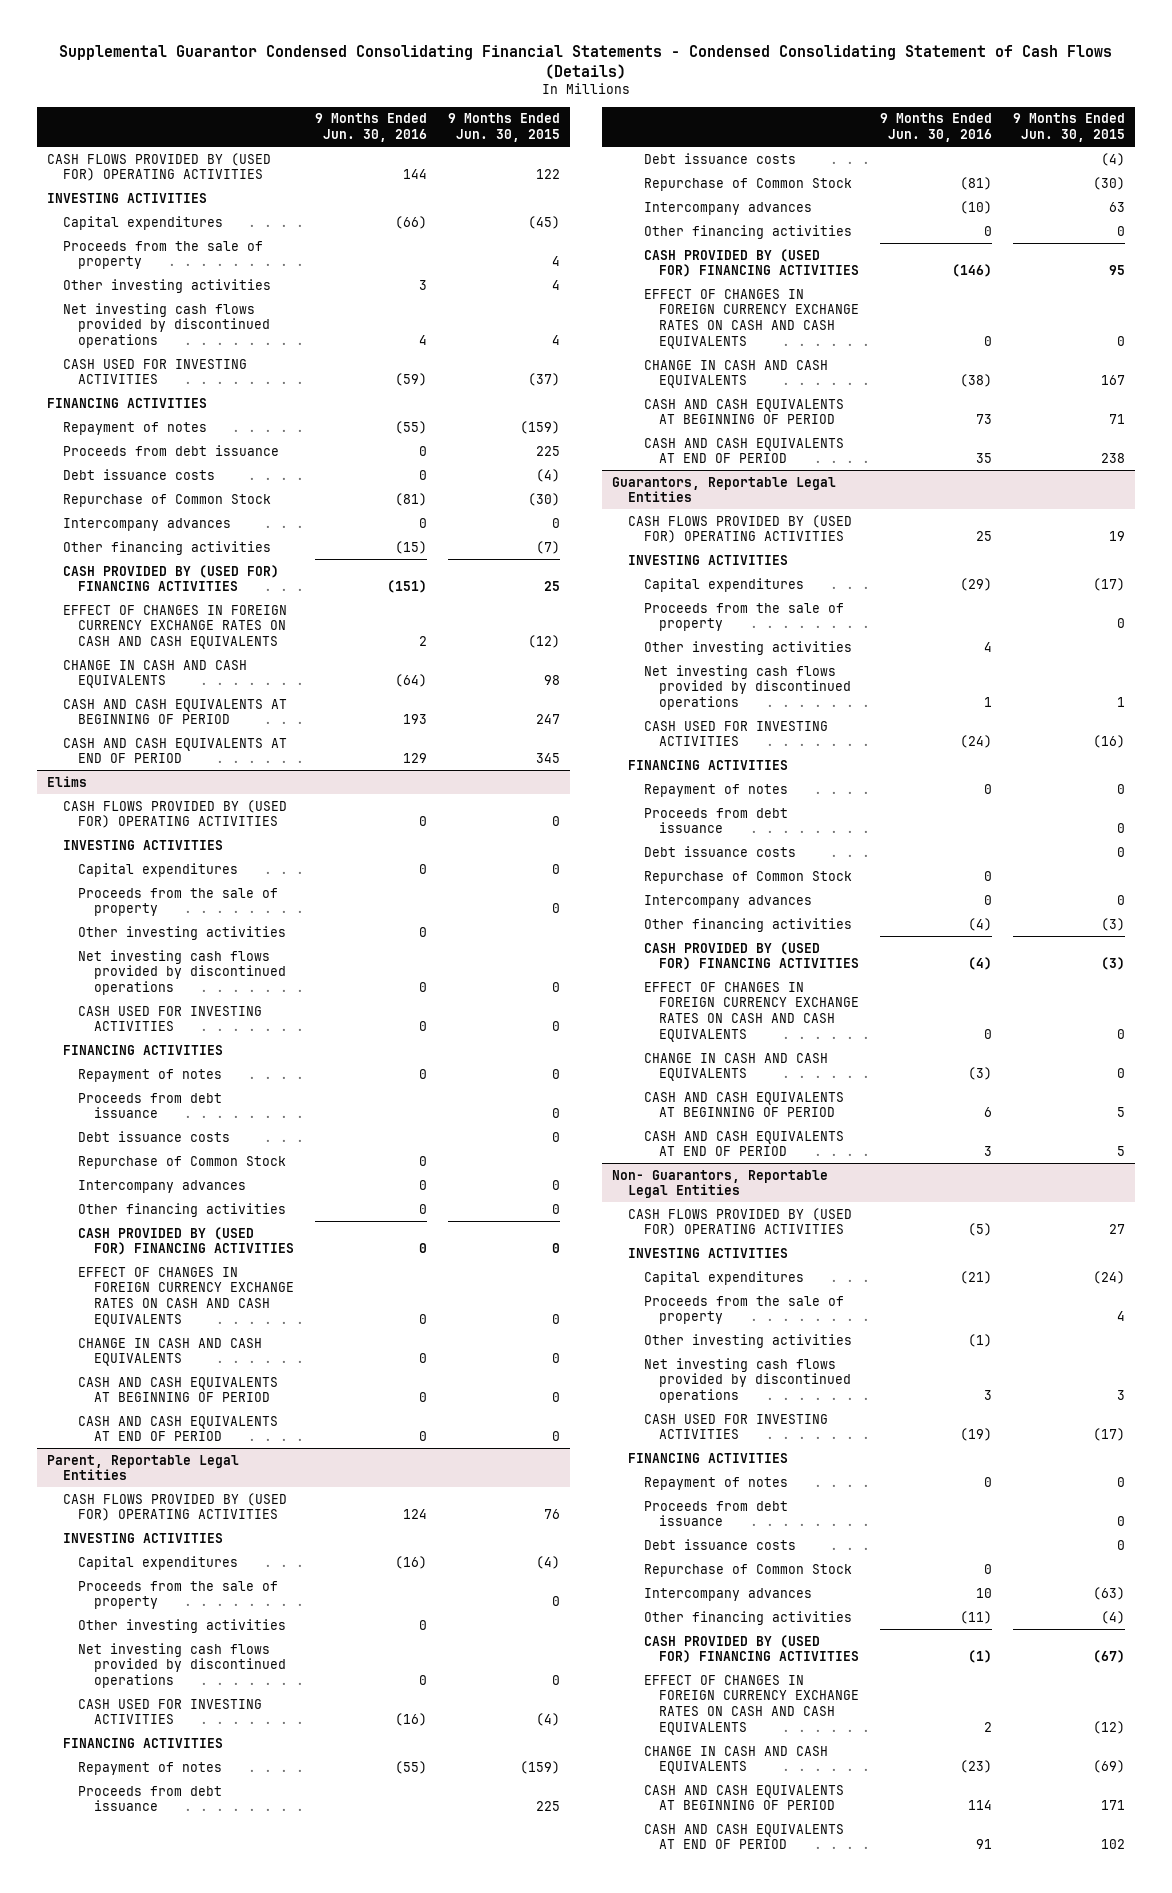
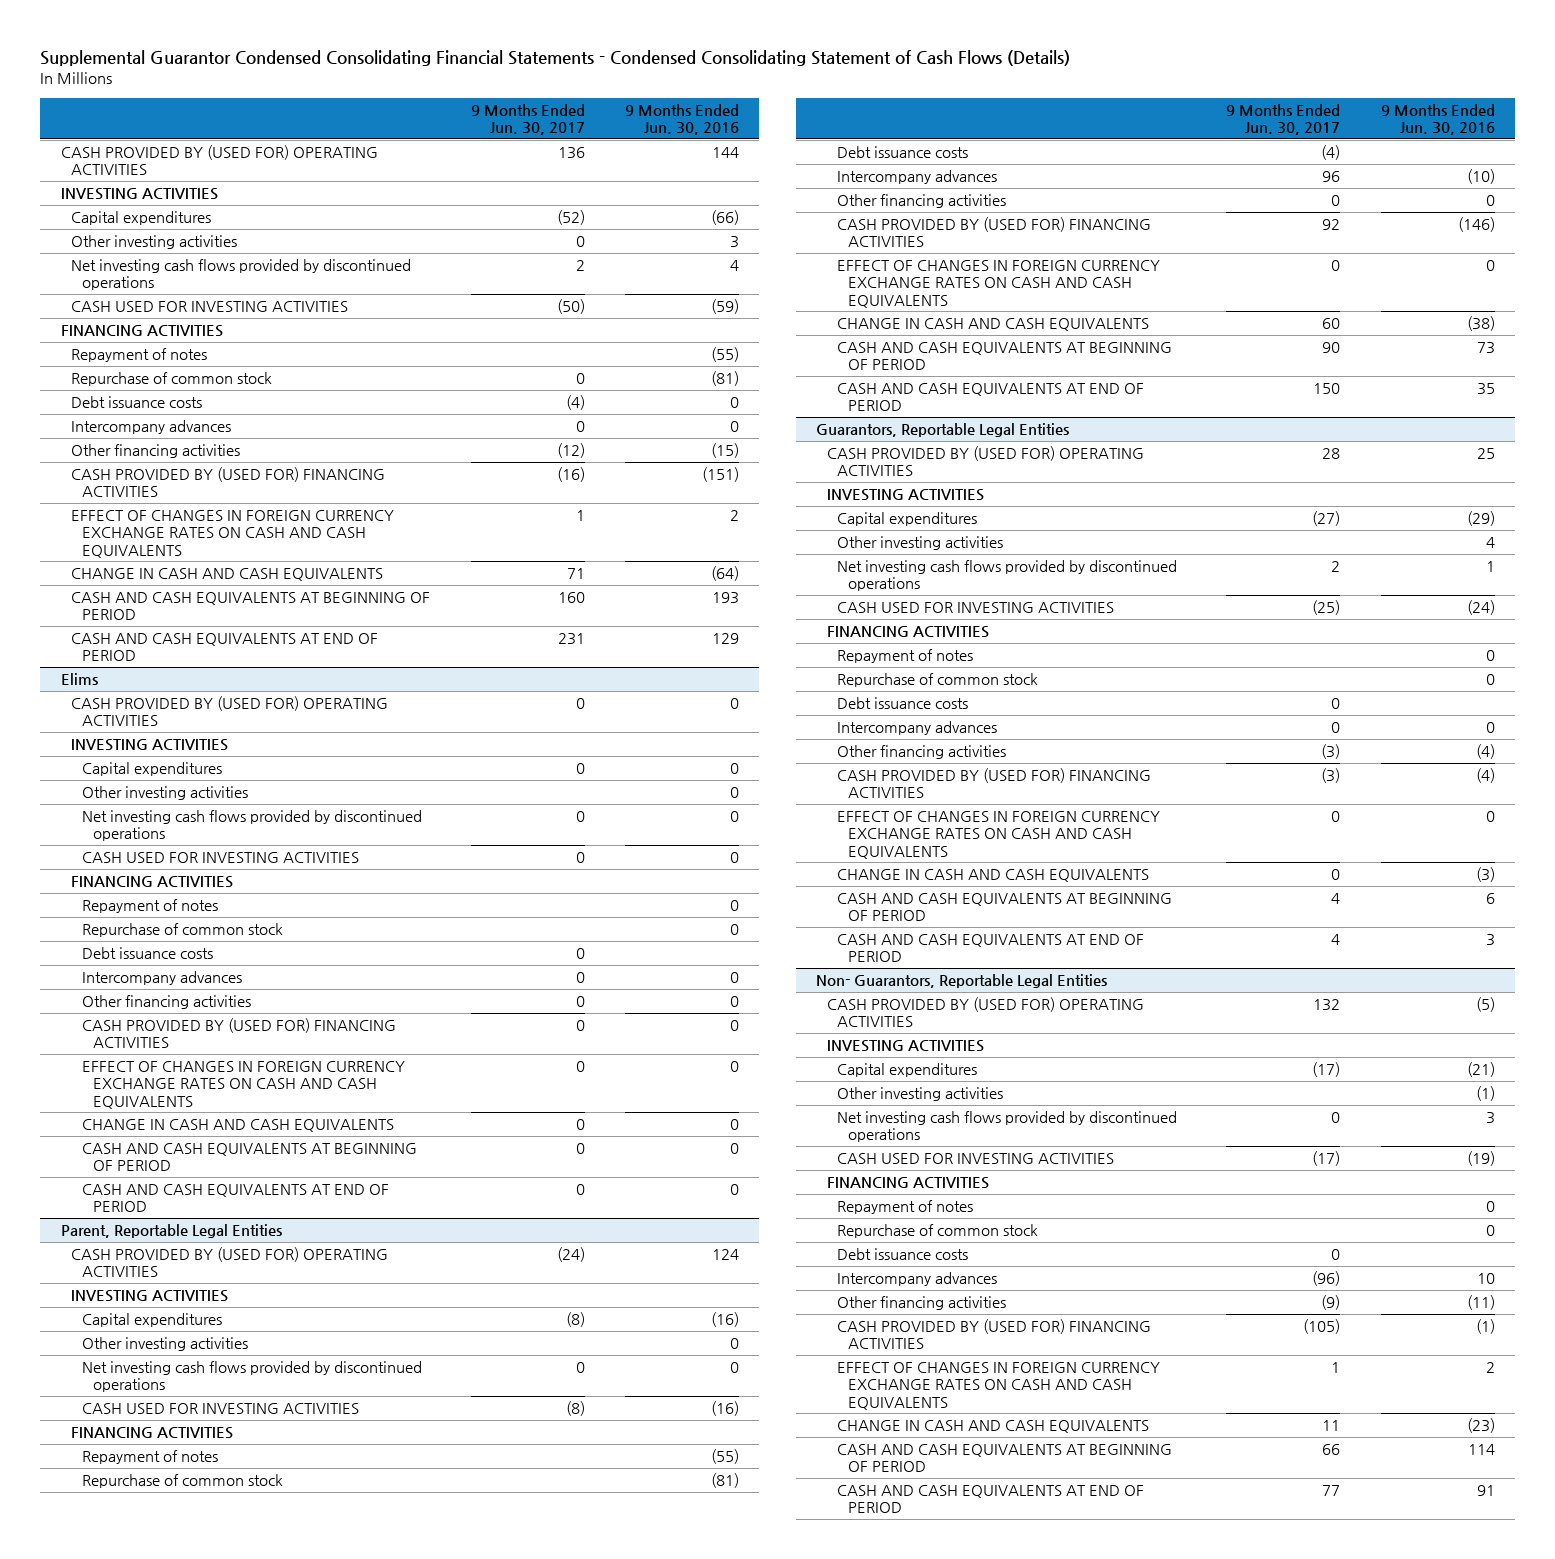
[447,113,560,143] 9 Months Ended Jun. 30, 2015 -> none
none -> [470,103,585,136] 9 Months Ended Jun. 30, 2017
[47,152,272,182] CASH FLOWS PROVIDED BY (USED FOR) OPERATING ACTIVITIES -> [60,145,378,176] CASH PROVIDED BY (USED FOR) OPERATING ACTIVITIES
[62,240,263,270] Proceeds from the sale of property -> none
[62,444,279,456] Proceeds from debt issuance -> none
none -> [71,372,273,387] Repurchase of common stock
[62,493,271,507] Repurchase of Common Stock -> none
[62,799,287,829] CASH FLOWS PROVIDED BY (USED FOR) OPERATING ACTIVITIES -> [71,696,389,727] CASH PROVIDED BY (USED FOR) OPERATING ACTIVITIES
[78,887,279,917] Proceeds from the sale of property -> none
[78,1092,223,1119] Proceeds from debt issuance -> none
none -> [81,923,283,938] Repurchase of common stock
[78,1155,287,1169] Repurchase of Common Stock -> none
[62,1492,287,1522] CASH FLOWS PROVIDED BY (USED FOR) OPERATING ACTIVITIES -> [71,1247,389,1278] CASH PROVIDED BY (USED FOR) OPERATING ACTIVITIES
[78,1580,279,1610] Proceeds from the sale of property -> none
[78,1785,223,1812] Proceeds from debt issuance -> none
none -> [81,1474,283,1489] Repurchase of common stock
[643,177,852,191] Repurchase of Common Stock -> none
[628,514,853,544] CASH FLOWS PROVIDED BY (USED FOR) OPERATING ACTIVITIES -> [826,446,1144,477] CASH PROVIDED BY (USED FOR) OPERATING ACTIVITIES
[643,602,844,632] Proceeds from the sale of property -> none
[643,807,788,834] Proceeds from debt issuance -> none
none -> [837,673,1039,688] Repurchase of common stock
[643,870,852,884] Repurchase of Common Stock -> none
[628,1207,853,1237] CASH FLOWS PROVIDED BY (USED FOR) OPERATING ACTIVITIES -> [826,997,1144,1028] CASH PROVIDED BY (USED FOR) OPERATING ACTIVITIES
[643,1295,844,1325] Proceeds from the sale of property -> none
[643,1500,788,1527] Proceeds from debt issuance -> none
none -> [837,1224,1039,1239] Repurchase of common stock
[643,1563,852,1577] Repurchase of Common Stock -> none

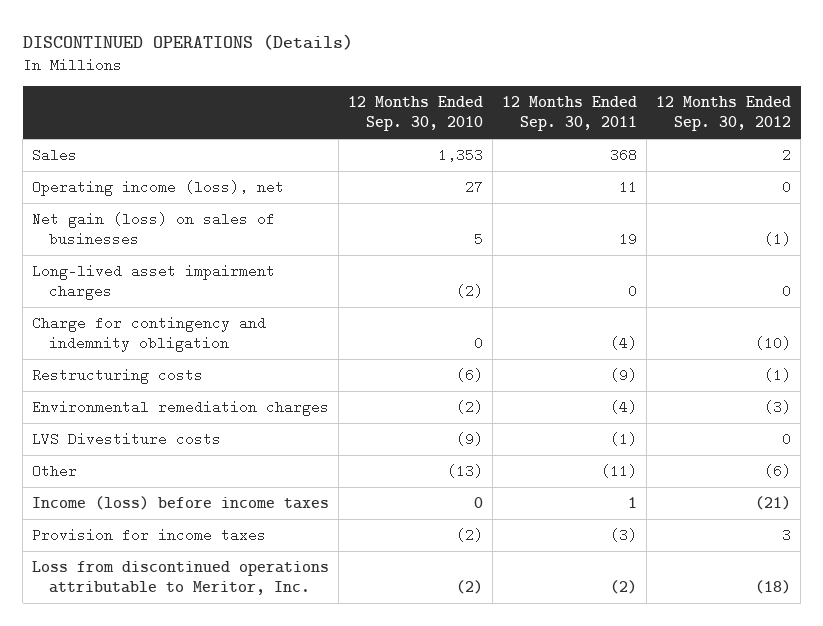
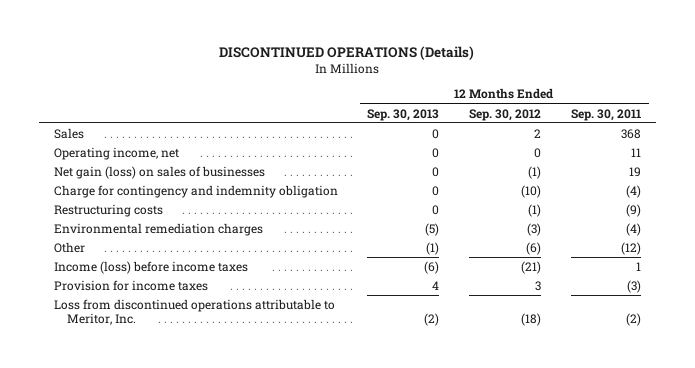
[348,96,484,131] 12 Months Ended Sep. 30, 2010 -> none
none -> [367,108,440,121] Sep. 30, 2013
[32,180,285,197] Operating income (loss), net -> [53,146,179,160] Operating income, net
[32,264,276,300] Long-lived asset impairment charges -> none
[32,432,222,447] LVS Divestiture costs -> none
[601,464,638,479] (11) -> [621,241,642,255] (12)

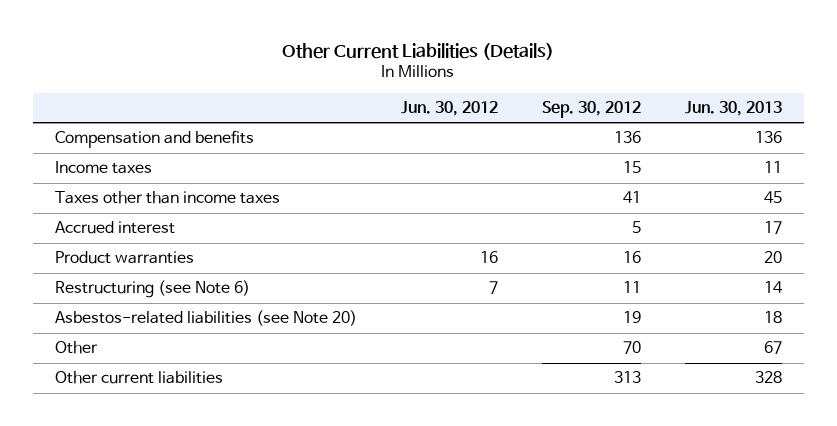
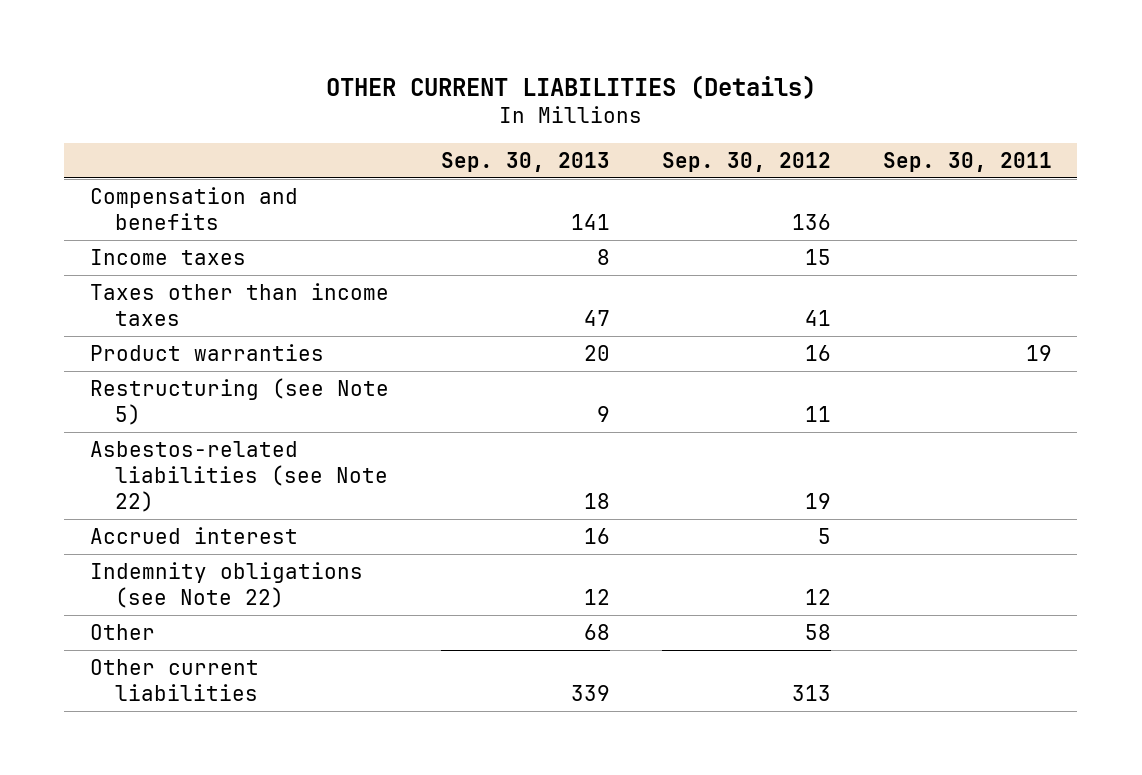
[282,42,555,60] Other Current Liabilities (Details) -> [325,74,816,99] OTHER CURRENT LIABILITIES (Details)
[400,100,498,116] Jun. 30, 2012 -> none
[684,100,782,116] Jun. 30, 2013 -> none
none -> [440,152,610,173] Sep. 30, 2013
none -> [882,152,1052,173] Sep. 30, 2011
[54,280,250,299] Restructuring (see Note 6) -> [90,377,390,425] Restructuring (see Note 5)
[54,310,357,327] Asbestos-related liabilities (see Note 20) -> [90,440,389,513] Asbestos-related liabilities (see Note 22)
[54,221,175,235] Accrued interest -> [90,526,299,544] Accrued interest
none -> [90,561,364,608] Indemnity obligations (see Note 22)
[622,341,641,355] 70 -> [804,623,831,640] 58

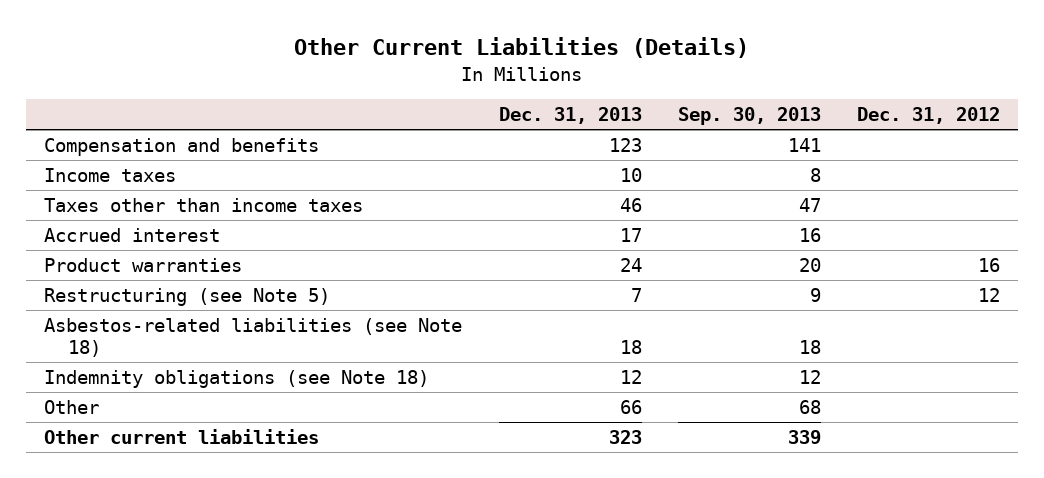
[325,74,816,99] OTHER CURRENT LIABILITIES (Details) -> [294,37,750,59] Other Current Liabilities (Details)
[661,152,831,173] Sep. 30, 2012 -> none
[882,152,1052,173] Sep. 30, 2011 -> none
none -> [498,107,642,125] Dec. 31, 2013
none -> [856,107,1000,125] Dec. 31, 2012
[90,526,299,544] Accrued interest -> [44,227,221,242] Accrued interest
[90,440,389,513] Asbestos-related liabilities (see Note 22) -> [44,317,463,357] Asbestos-related liabilities (see Note 18)
[90,561,364,608] Indemnity obligations (see Note 22) -> [44,369,430,388] Indemnity obligations (see Note 18)

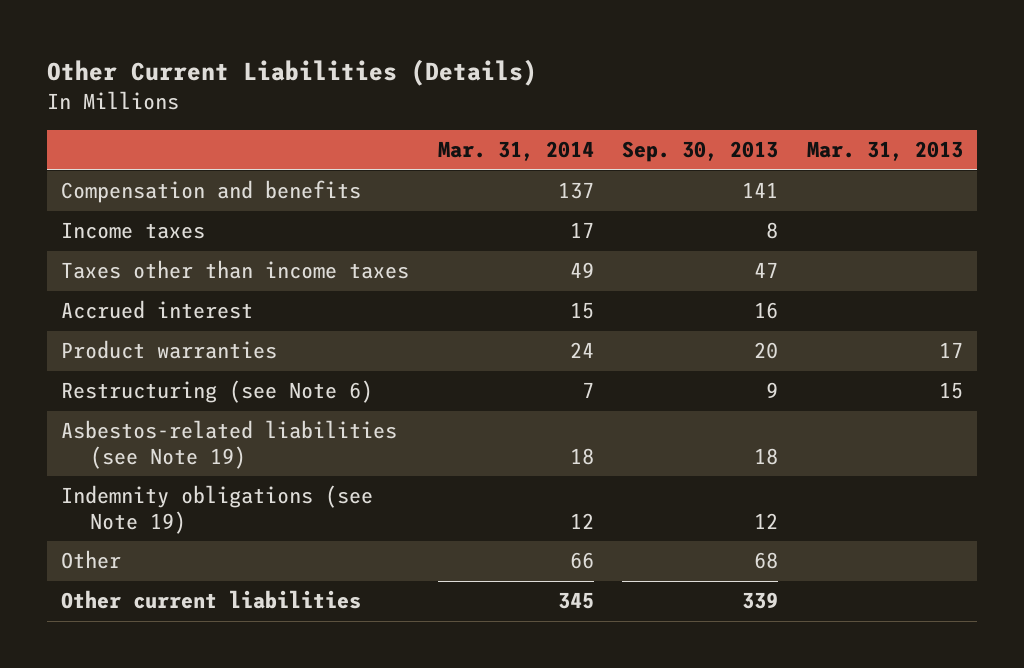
[498,107,642,125] Dec. 31, 2013 -> none
[856,107,1000,125] Dec. 31, 2012 -> none
none -> [437,141,594,162] Mar. 31, 2014
none -> [807,141,964,162] Mar. 31, 2013
[44,287,331,306] Restructuring (see Note 5) -> [61,380,374,404] Restructuring (see Note 6)
[44,317,463,357] Asbestos-related liabilities (see Note 18) -> [61,420,398,469] Asbestos-related liabilities (see Note 19)
[44,369,430,388] Indemnity obligations (see Note 18) -> [61,485,374,534] Indemnity obligations (see Note 19)

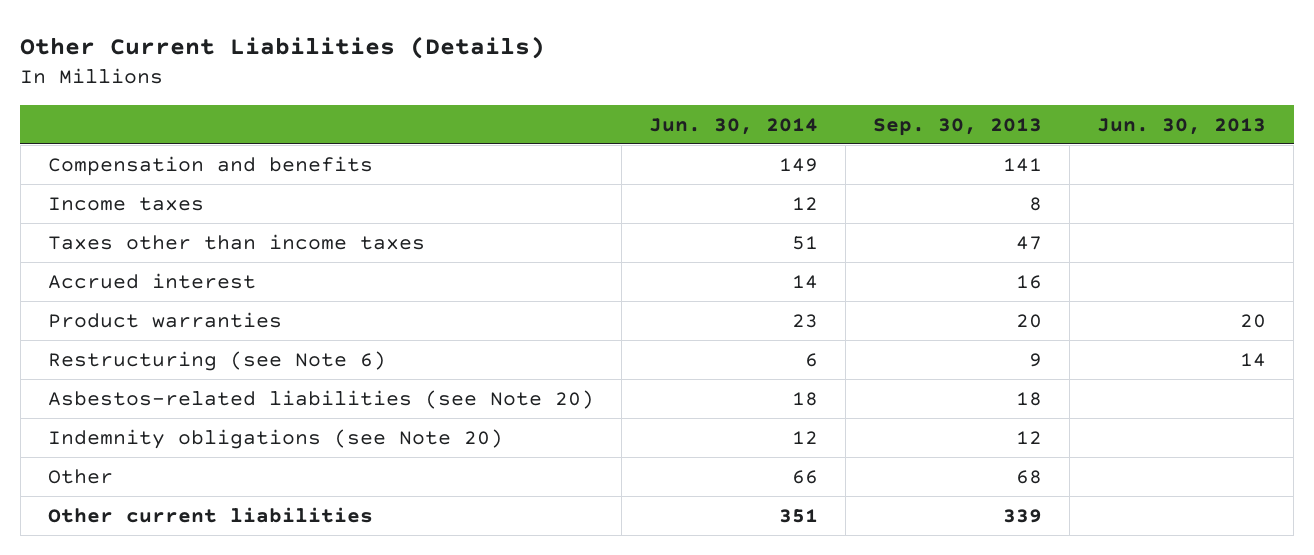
[437,141,594,162] Mar. 31, 2014 -> none
[807,141,964,162] Mar. 31, 2013 -> none
none -> [648,117,818,135] Jun. 30, 2014
none -> [1097,117,1267,135] Jun. 30, 2013
[61,420,398,469] Asbestos-related liabilities (see Note 19) -> [47,389,594,409] Asbestos-related liabilities (see Note 20)
[61,485,374,534] Indemnity obligations (see Note 19) -> [47,428,503,449] Indemnity obligations (see Note 20)

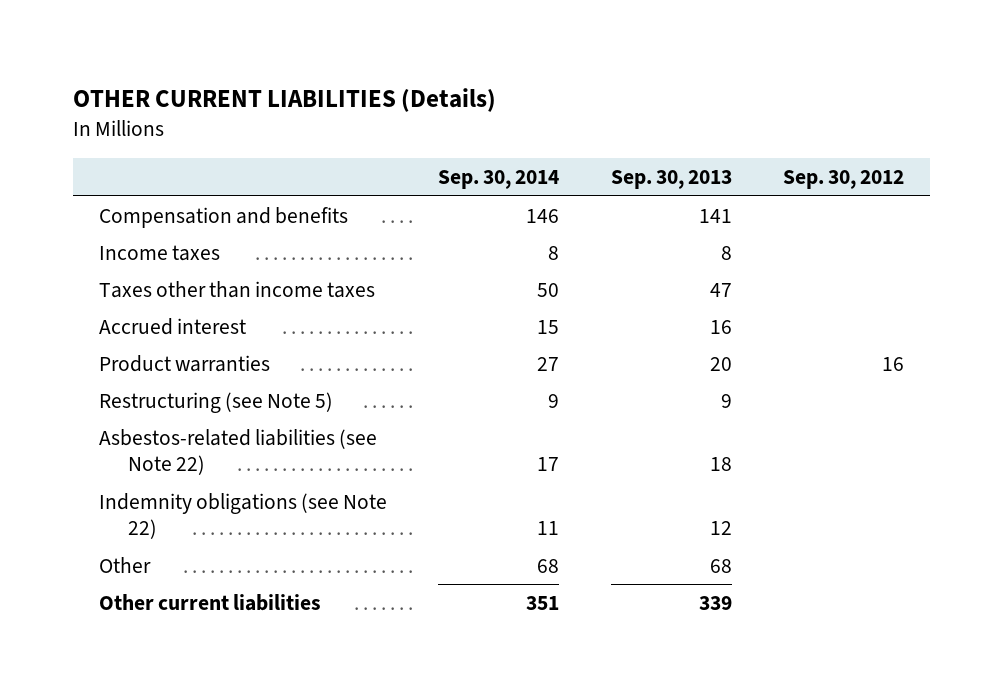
[20,35,546,59] Other Current Liabilities (Details) -> [73,88,497,113] OTHER CURRENT LIABILITIES (Details)
[648,117,818,135] Jun. 30, 2014 -> none
[1097,117,1267,135] Jun. 30, 2013 -> none
none -> [438,170,560,190] Sep. 30, 2014
none -> [783,170,905,190] Sep. 30, 2012
[47,350,386,371] Restructuring (see Note 6) -> [99,391,334,413] Restructuring (see Note 5)
[47,389,594,409] Asbestos-related liabilities (see Note 20) -> [99,428,378,476] Asbestos-related liabilities (see Note 22)
[47,428,503,449] Indemnity obligations (see Note 20) -> [99,492,388,540] Indemnity obligations (see Note 22)

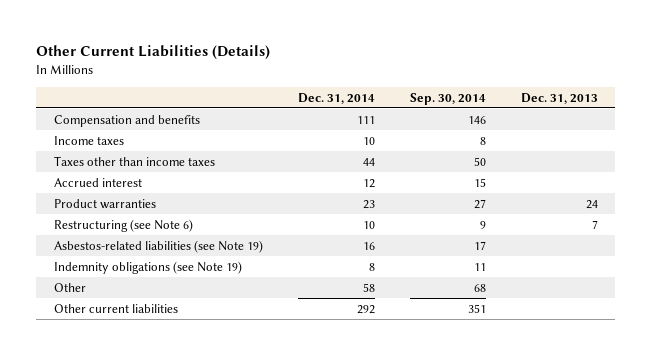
[73,88,497,113] OTHER CURRENT LIABILITIES (Details) -> [36,45,271,61] Other Current Liabilities (Details)
[610,170,732,190] Sep. 30, 2013 -> none
[783,170,905,190] Sep. 30, 2012 -> none
none -> [297,92,375,104] Dec. 31, 2014
none -> [520,92,598,104] Dec. 31, 2013
[99,391,334,413] Restructuring (see Note 5) -> [53,218,193,232] Restructuring (see Note 6)
[99,428,378,476] Asbestos-related liabilities (see Note 22) -> [53,239,263,253] Asbestos-related liabilities (see Note 19)
[99,492,388,540] Indemnity obligations (see Note 22) -> [53,260,242,274] Indemnity obligations (see Note 19)

